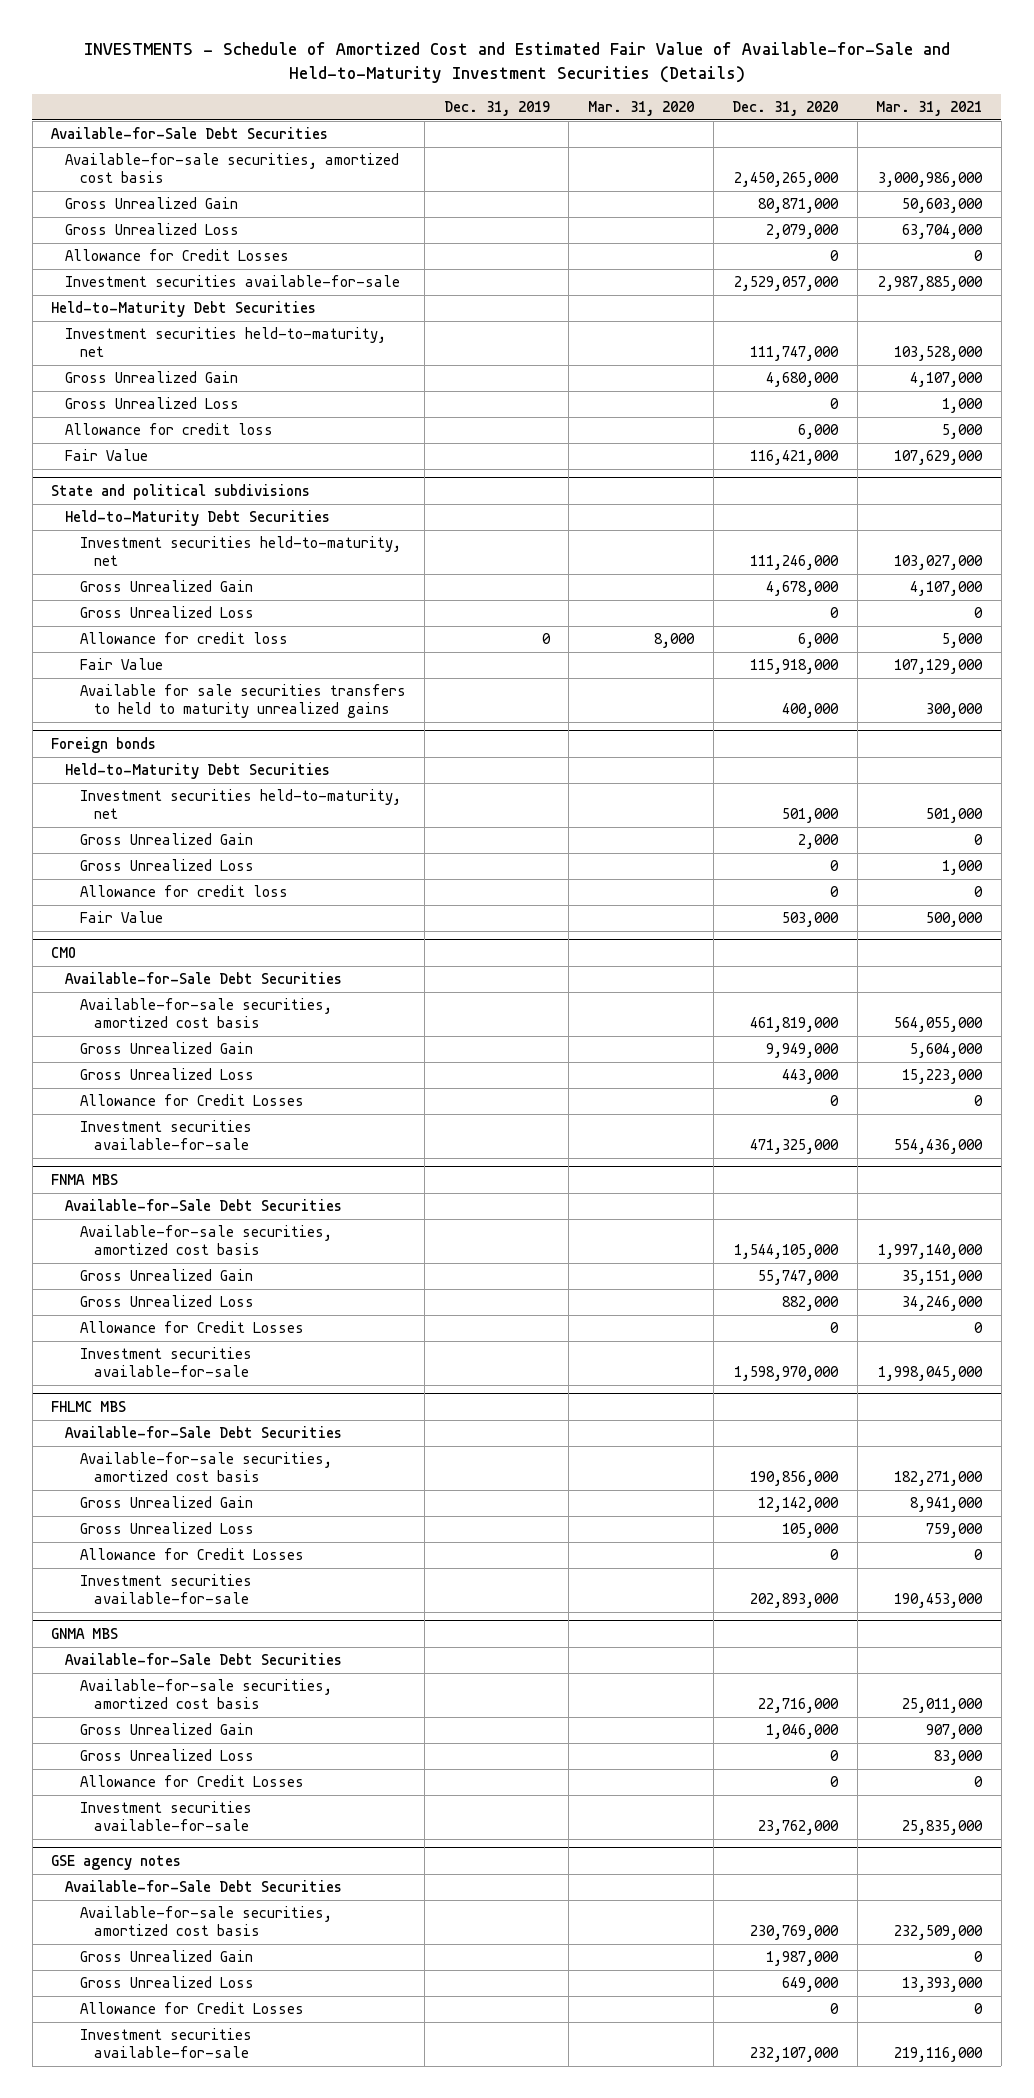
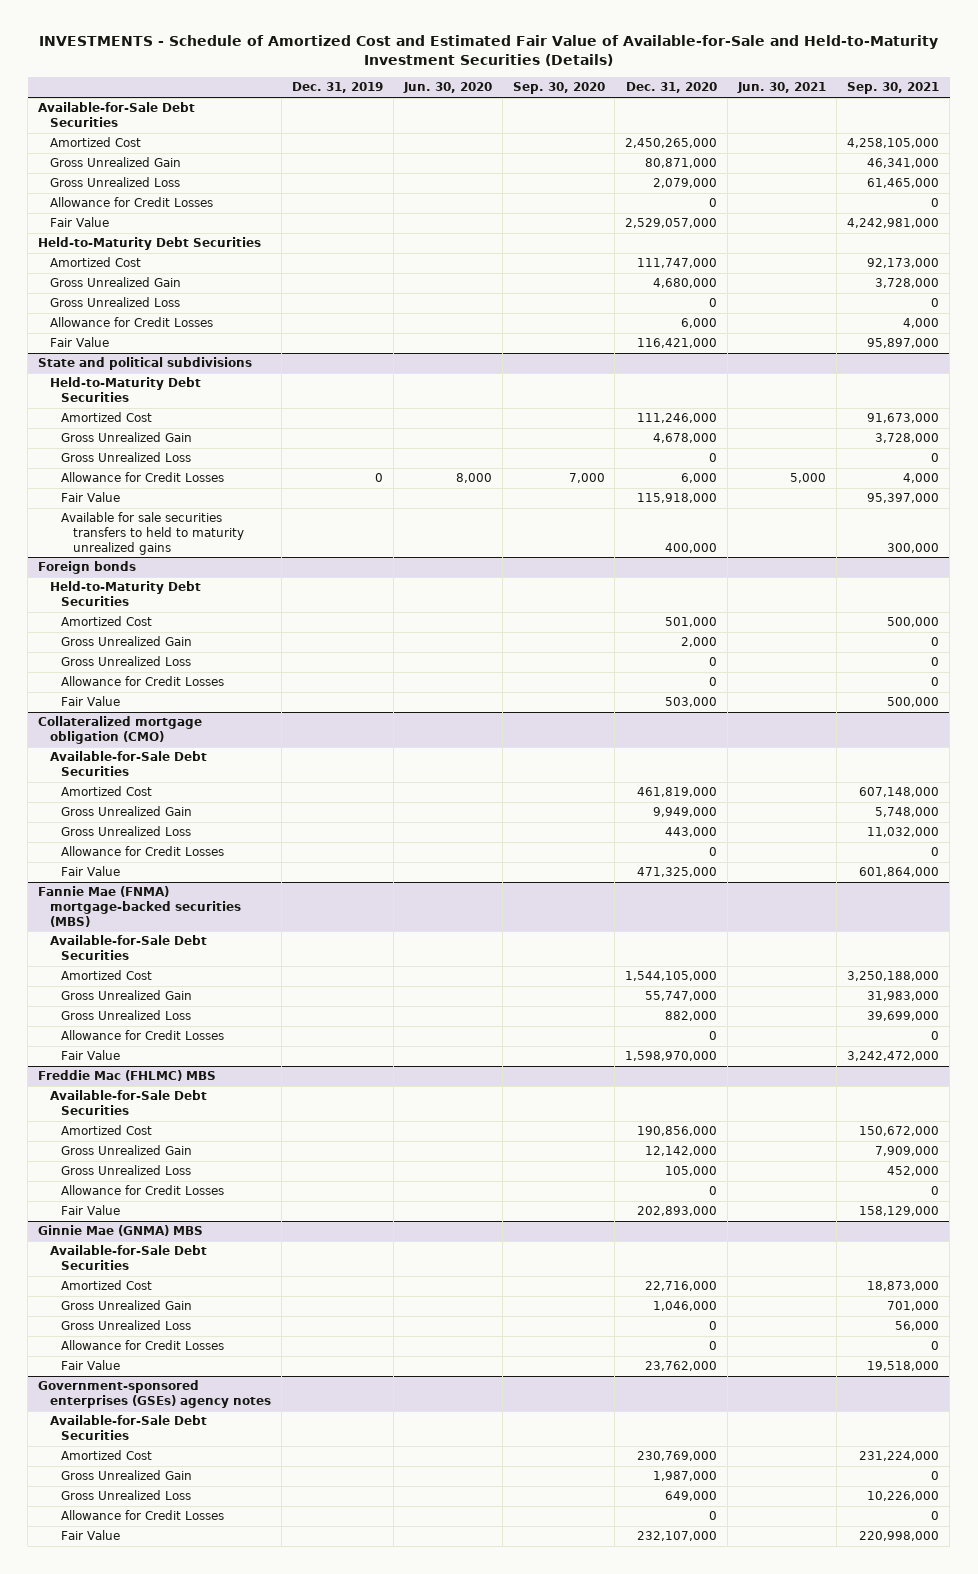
[587,100,694,116] Mar. 31, 2020 -> none
[876,100,983,116] Mar. 31, 2021 -> none
none -> [402,82,492,94] Jun. 30, 2020
none -> [512,82,605,95] Sep. 30, 2020
none -> [737,82,827,94] Jun. 30, 2021
none -> [847,82,940,95] Sep. 30, 2021
[65,153,400,184] Available-for-sale securities, amortized cost basis -> [49,137,141,148] Amortized Cost
[65,275,401,288] Investment securities available-for-sale -> [49,217,109,228] Fair Value
[65,327,387,358] Investment securities held-to-maturity, net -> [49,257,141,268] Amortized Cost
[65,423,274,436] Allowance for credit loss -> [49,317,213,328] Allowance for Credit Losses
[79,536,401,567] Investment securities held-to-maturity, net -> [61,412,153,423] Amortized Cost
[79,632,288,645] Allowance for credit loss -> [61,472,225,483] Allowance for Credit Losses
[79,789,401,820] Investment securities held-to-maturity, net -> [61,616,153,627] Amortized Cost
[79,885,288,898] Allowance for credit loss -> [61,676,225,687] Allowance for Credit Losses
[51,947,77,959] CMO -> [38,716,203,745] Collateralized mortgage obligation (CMO)
[79,998,332,1029] Available-for-sale securities, amortized cost basis -> [61,786,153,797] Amortized Cost
[79,1120,252,1151] Investment securities available-for-sale -> [61,866,121,877] Fair Value
[51,1174,119,1186] FNMA MBS -> [38,886,241,927] Fannie Mae (FNMA) mortgage-backed securities (MBS)
[79,1225,332,1256] Available-for-sale securities, amortized cost basis -> [61,970,153,981] Amortized Cost
[79,1347,252,1378] Investment securities available-for-sale -> [61,1050,121,1061] Fair Value
[51,1401,127,1413] FHLMC MBS -> [38,1070,217,1082] Freddie Mac (FHLMC) MBS
[79,1452,332,1483] Available-for-sale securities, amortized cost basis -> [61,1125,153,1136] Amortized Cost
[79,1574,252,1605] Investment securities available-for-sale -> [61,1205,121,1216] Fair Value
[51,1628,119,1640] GNMA MBS -> [38,1225,204,1237] Ginnie Mae (GNMA) MBS
[79,1679,332,1710] Available-for-sale securities, amortized cost basis -> [61,1280,153,1291] Amortized Cost
[79,1801,252,1832] Investment securities available-for-sale -> [61,1360,121,1371] Fair Value
[51,1855,182,1871] GSE agency notes -> [38,1380,271,1409] Government-sponsored enterprises (GSEs) agency notes
[79,1906,332,1937] Available-for-sale securities, amortized cost basis -> [61,1450,153,1461] Amortized Cost
[79,2028,252,2059] Investment securities available-for-sale -> [61,1530,121,1541] Fair Value

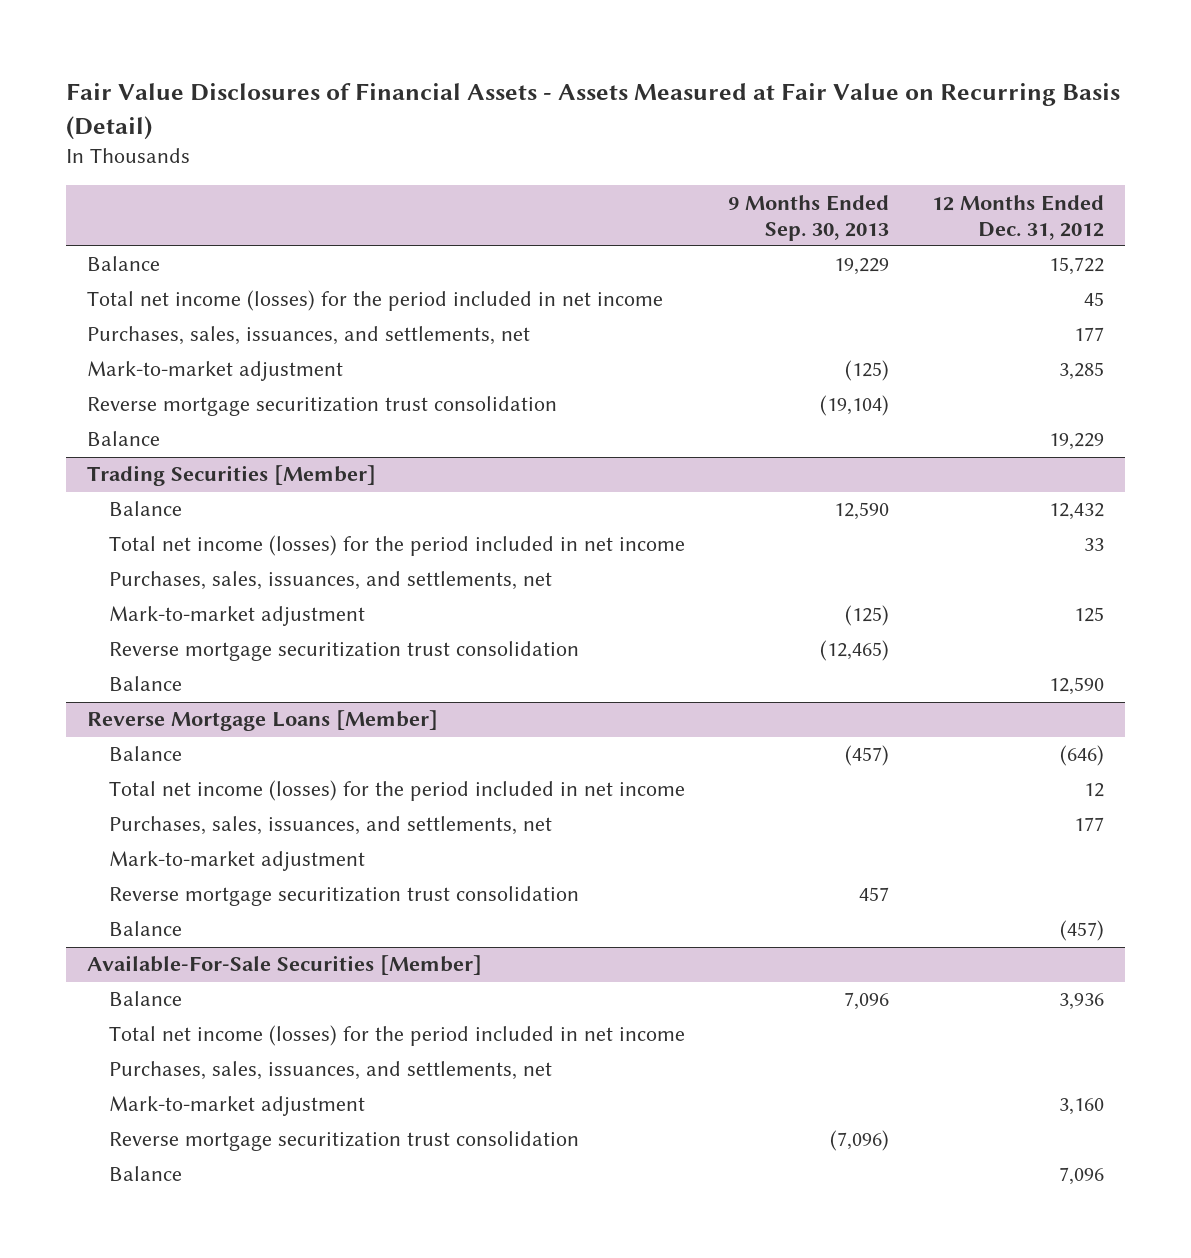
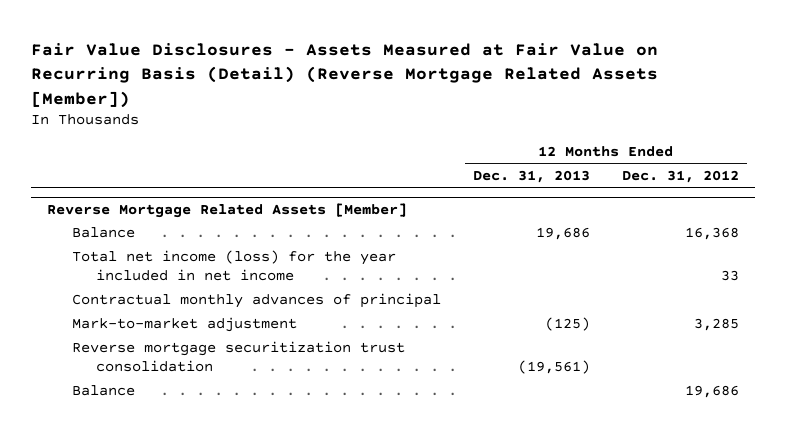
[65,82,1120,140] Fair Value Disclosures of Financial Assets - Assets Measured at Fair Value on Recurring Basis (Detail) -> [31,43,659,108] Fair Value Disclosures - Assets Measured at Fair Value on Recurring Basis (Detail) (Reverse Mortgage Related Assets [Member])
[727,194,889,241] 9 Months Ended Sep. 30, 2013 -> none
none -> [473,170,591,184] Dec. 31, 2013
[87,326,531,346] Purchases, sales, issuances, and settlements, net -> none
none -> [47,202,408,218] Reverse Mortgage Related Assets [Member]
[1048,257,1104,276] 15,722 -> [685,227,740,241] 16,368
[87,290,664,312] Total net income (losses) for the period included in net income -> [71,250,396,282] Total net income (loss) for the year included in net income
[1083,292,1104,307] 45 -> [721,270,740,282] 33
none -> [71,293,441,309] Contractual monthly advances of principal
[87,465,377,487] Trading Securities [Member] -> none
[109,501,183,517] Balance -> none
[109,535,686,557] Total net income (losses) for the period included in net income -> none
[109,571,553,591] Purchases, sales, issuances, and settlements, net -> none
[109,606,366,627] Mark-to-market adjustment -> none
[109,641,580,662] Reverse mortgage securitization trust consolidation -> none
[109,676,183,692] Balance -> none
[87,710,439,732] Reverse Mortgage Loans [Member] -> none
[109,746,183,762] Balance -> none
[109,780,686,802] Total net income (losses) for the period included in net income -> none
[109,816,553,836] Purchases, sales, issuances, and settlements, net -> none
[109,851,366,872] Mark-to-market adjustment -> none
[109,886,580,907] Reverse mortgage securitization trust consolidation -> none
[109,921,183,937] Balance -> none
[87,955,483,976] Available-For-Sale Securities [Member] -> none
[109,991,183,1007] Balance -> none
[109,1025,686,1047] Total net income (losses) for the period included in net income -> none
[109,1061,553,1081] Purchases, sales, issuances, and settlements, net -> none
[109,1096,366,1117] Mark-to-market adjustment -> none
[109,1131,580,1152] Reverse mortgage securitization trust consolidation -> none
[109,1166,183,1182] Balance -> none
[1048,433,1104,451] 19,229 -> [685,385,740,399] 19,686

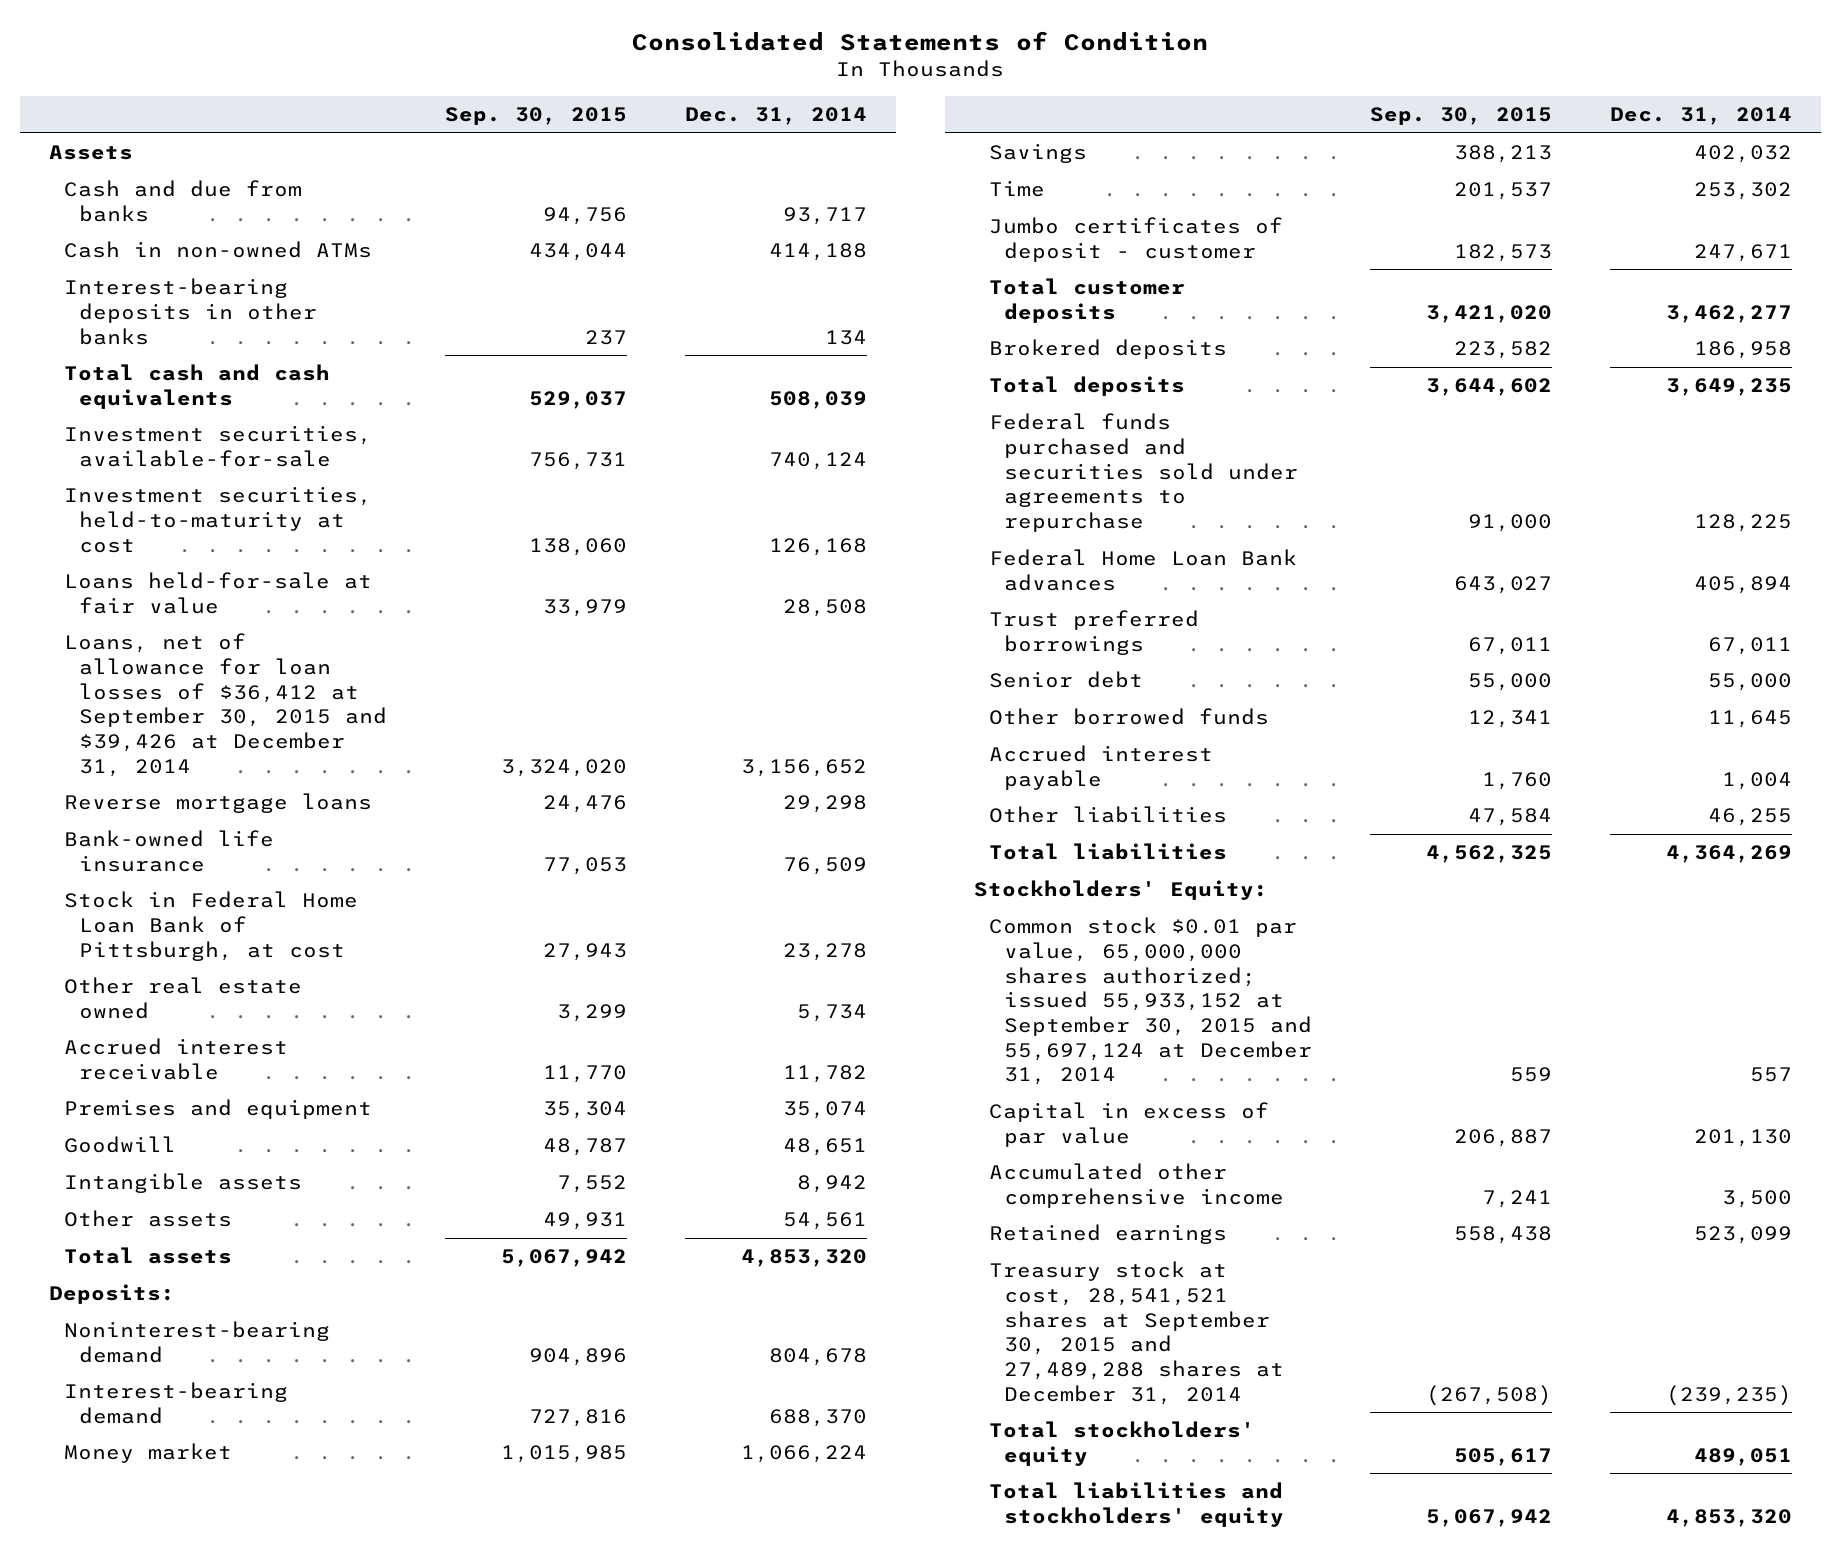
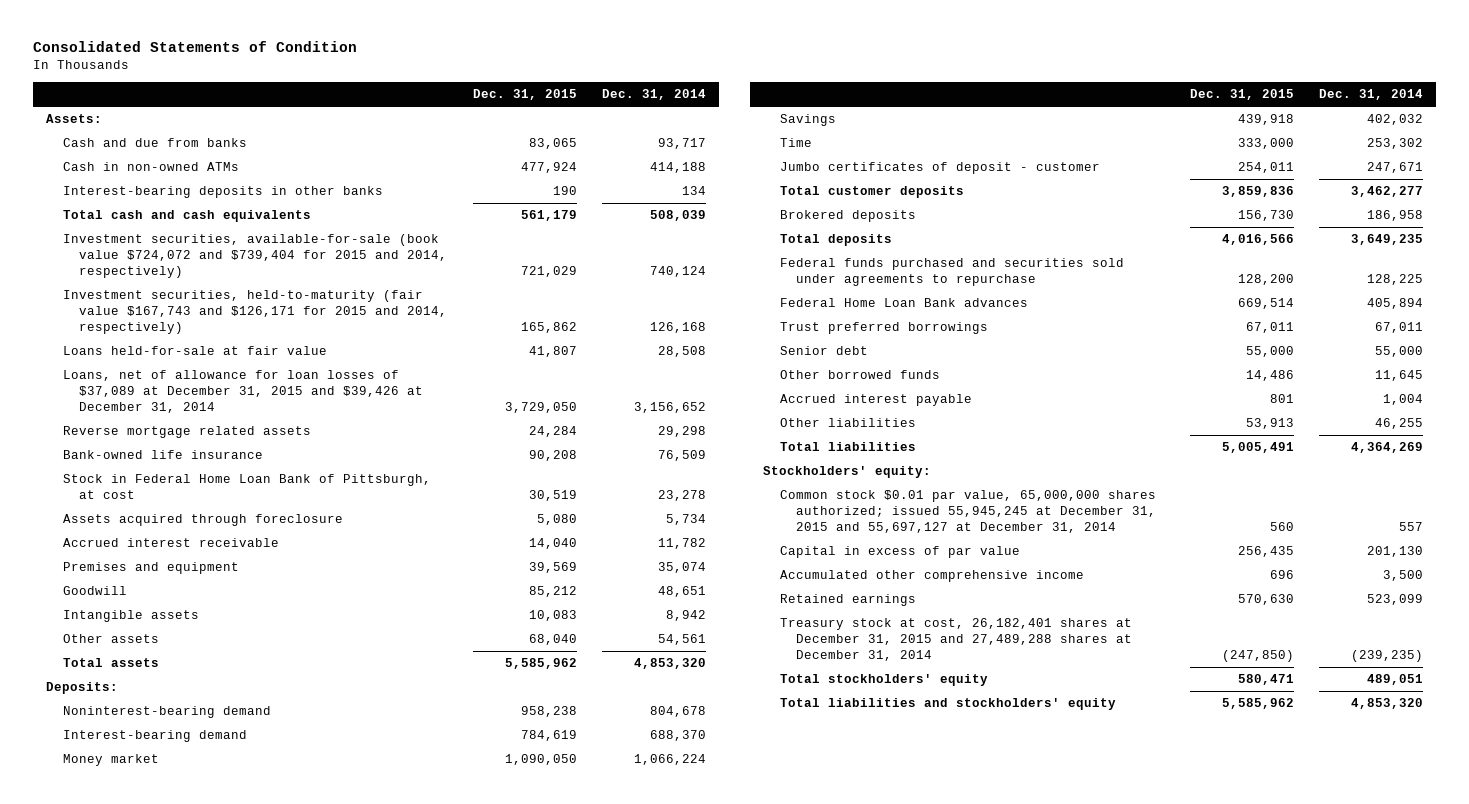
[445,107,628,126] Sep. 30, 2015 -> none
none -> [472,88,577,100] Dec. 31, 2015
[49,145,134,161] Assets -> [45,114,102,124] Assets:
[64,425,373,467] Investment securities, available-for-sale -> [62,234,448,279] Investment securities, available-for-sale (book value $724,072 and $739,404 for 2015 and 2014, respectively)
[64,486,373,553] Investment securities, held-to-maturity at cost -> [62,290,448,335] Investment securities, held-to-maturity (fair value $167,743 and $126,171 for 2015 and 2014, respectively)
[64,633,388,777] Loans, net of allowance for loan losses of $36,412 at September 30, 2015 and $39,426 at December 31, 2014 -> [62,370,424,414] Loans, net of allowance for loan losses of $37,089 at December 31, 2015 and $39,426 at December 31, 2014
[64,793,373,814] Reverse mortgage loans -> [62,426,311,439] Reverse mortgage related assets
[64,977,303,1019] Other real estate owned -> [62,514,343,527] Assets acquired through foreclosure
[973,880,1268,901] Stockholders' Equity: -> [762,466,931,479] Stockholders' equity:
[988,917,1312,1086] Common stock $0.01 par value, 65,000,000 shares authorized; issued 55,933,152 at September 30, 2015 and 55,697,124 at December 31, 2014 -> [779,490,1157,534] Common stock $0.01 par value, 65,000,000 shares authorized; issued 55,945,245 at December 31, 2015 and 55,697,127 at December 31, 2014
[988,1261,1284,1405] Treasury stock at cost, 28,541,521 shares at September 30, 2015 and 27,489,288 shares at December 31, 2014 -> [779,618,1133,662] Treasury stock at cost, 26,182,401 shares at December 31, 2015 and 27,489,288 shares at December 31, 2014

